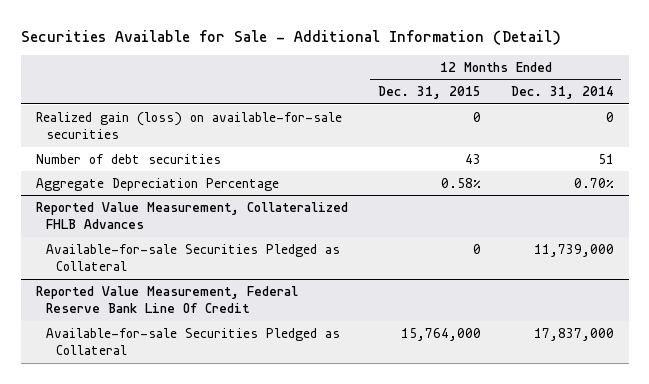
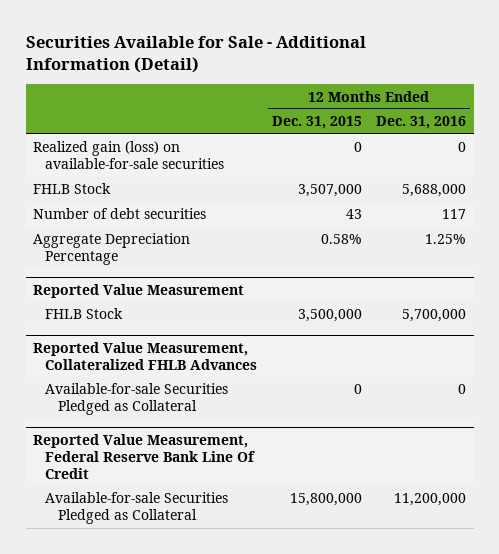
[510,86,614,100] Dec. 31, 2014 -> none
none -> [376,116,467,130] Dec. 31, 2016
none -> [33,183,112,195] FHLB Stock
none -> [33,283,245,298] Reported Value Measurement
none -> [45,308,124,320] FHLB Stock
[400,327,481,341] 15,764,000 -> [289,493,362,507] 15,800,000

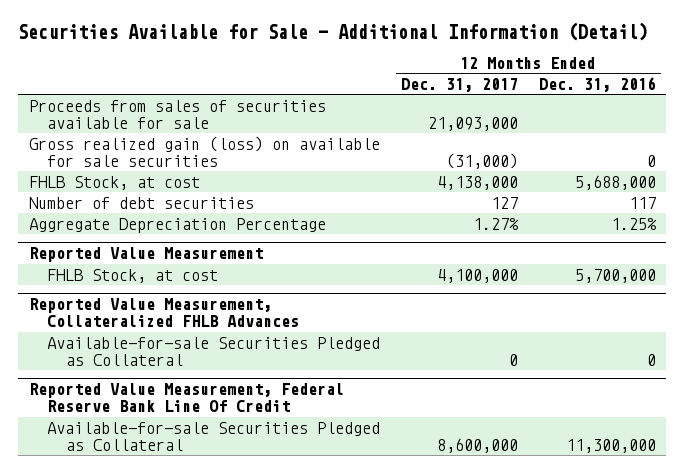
[271,116,362,130] Dec. 31, 2015 -> none
none -> [401,77,519,92] Dec. 31, 2017
none -> [28,99,326,129] Proceeds from sales of securities available for sale
[33,141,225,170] Realized gain (loss) on available-for-sale securities -> [28,135,380,167] Gross realized gain (loss) on available for sale securities
[33,183,112,195] FHLB Stock -> [28,175,200,190] FHLB Stock, at cost
[45,308,124,320] FHLB Stock -> [47,268,219,283] FHLB Stock, at cost
[394,493,467,507] 11,200,000 -> [565,438,656,453] 11,300,000

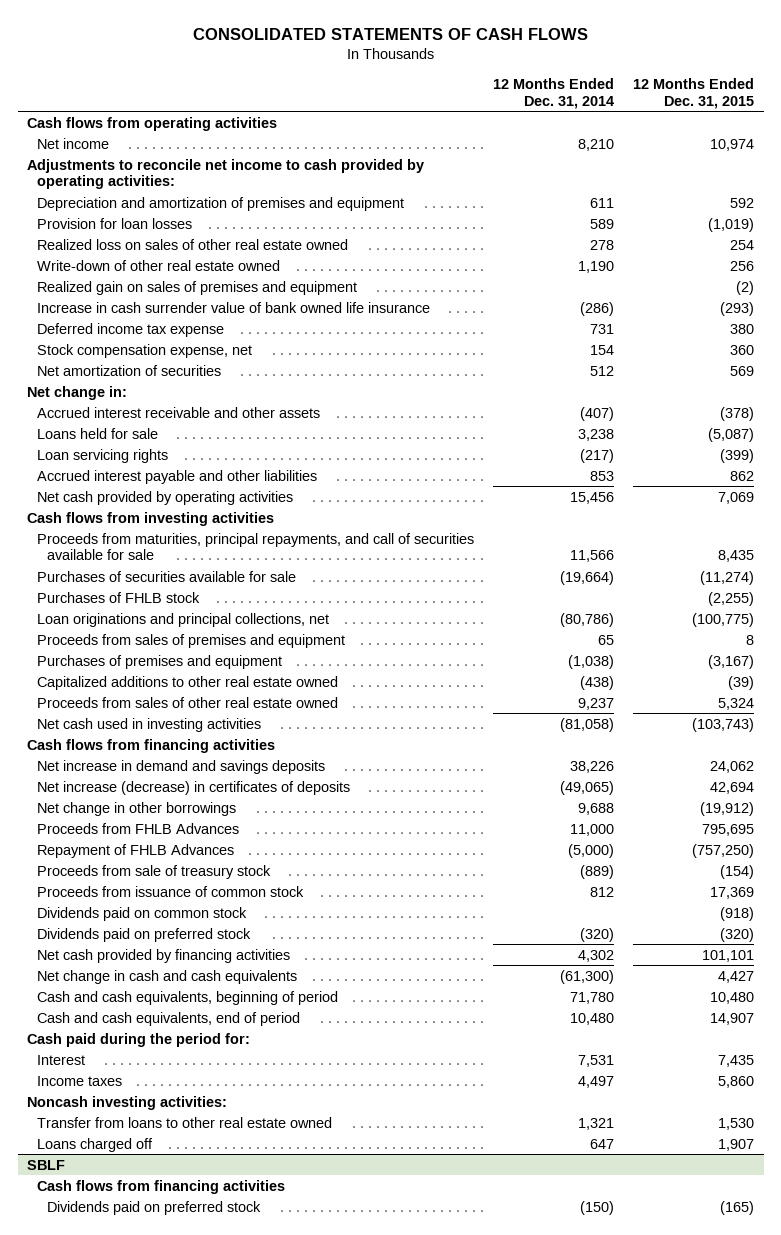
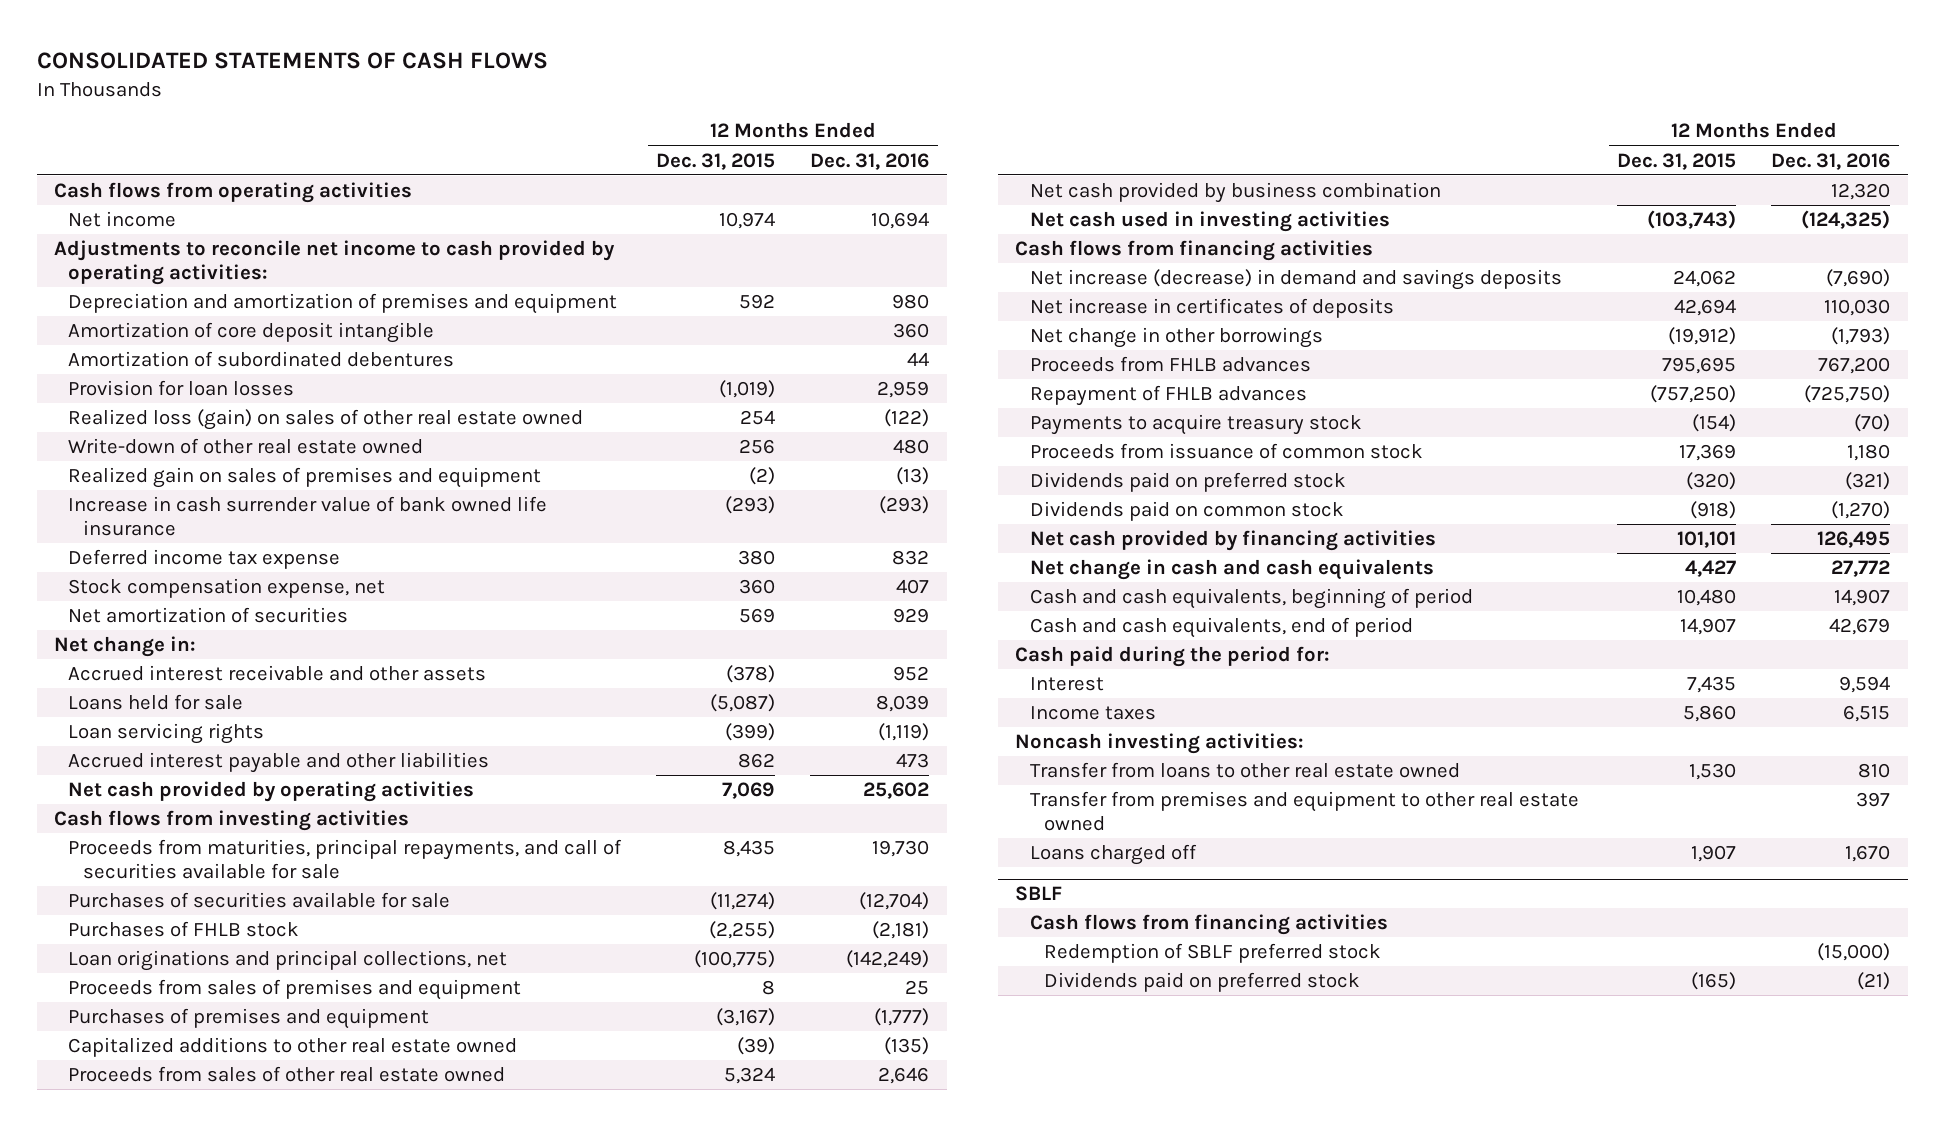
[493,78,615,109] 12 Months Ended Dec. 31, 2014 -> none
none -> [810,152,930,170] Dec. 31, 2016
none -> [68,322,435,344] Amortization of core deposit intangible
none -> [68,351,455,368] Amortization of subordinated debentures
[37,238,349,250] Realized loss on sales of other real estate owned -> [68,409,584,431] Realized loss (gain) on sales of other real estate owned
none -> [1029,182,1441,204] Net cash provided by business combination
[37,759,326,774] Net increase in demand and savings deposits -> [1029,269,1562,291] Net increase (decrease) in demand and savings deposits
[37,780,351,795] Net increase (decrease) in certificates of deposits -> [1029,298,1394,319] Net increase in certificates of deposits
[37,822,240,834] Proceeds from FHLB Advances -> [1029,356,1311,373] Proceeds from FHLB advances
[37,843,235,858] Repayment of FHLB Advances -> [1029,385,1307,407] Repayment of FHLB advances
[37,864,272,879] Proceeds from sale of treasury stock -> [1029,414,1362,436] Payments to acquire treasury stock
[37,906,248,921] Dividends paid on common stock -> [1029,501,1344,522] Dividends paid on common stock
none -> [1029,791,1579,832] Transfer from premises and equipment to other real estate owned
none -> [1043,943,1381,964] Redemption of SBLF preferred stock

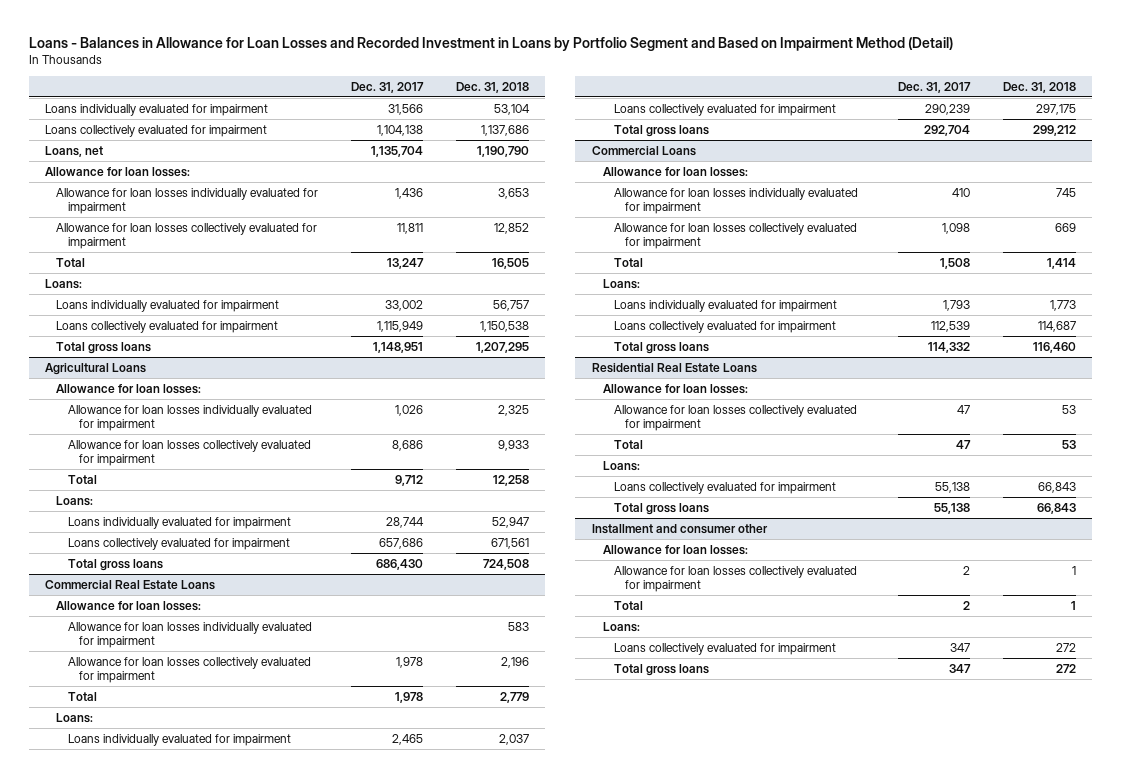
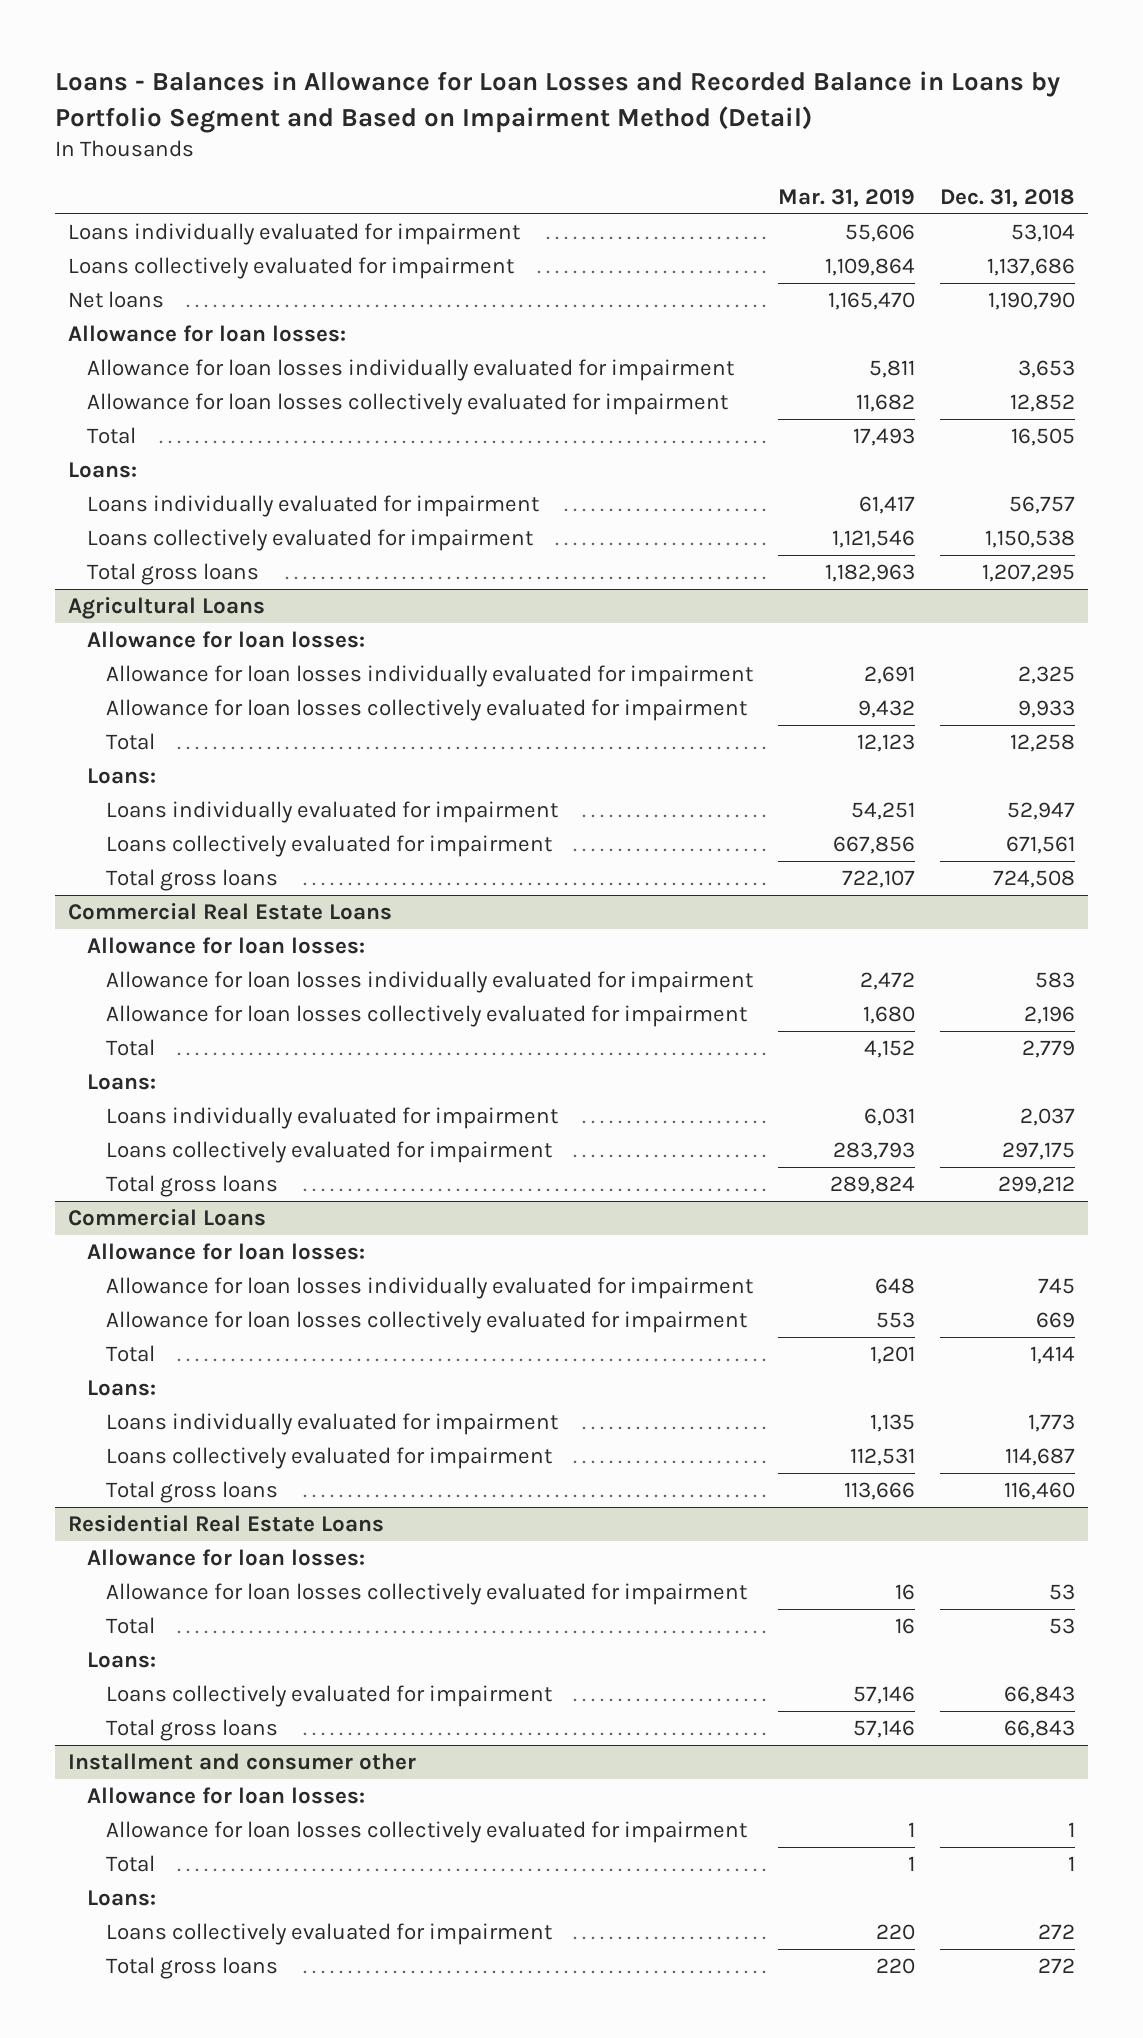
[28,36,953,51] Loans - Balances in Allowance for Loan Losses and Recorded Investment in Loans by Portfolio Segment and Based on Impairment Method (Detail) -> [55,71,1061,133] Loans - Balances in Allowance for Loan Losses and Recorded Balance in Loans by Portfolio Segment and Based on Impairment Method (Detail)
[351,81,425,93] Dec. 31, 2017 -> none
none -> [778,188,916,208] Mar. 31, 2019
[45,145,104,157] Loans, net -> [67,291,164,309] Net loans

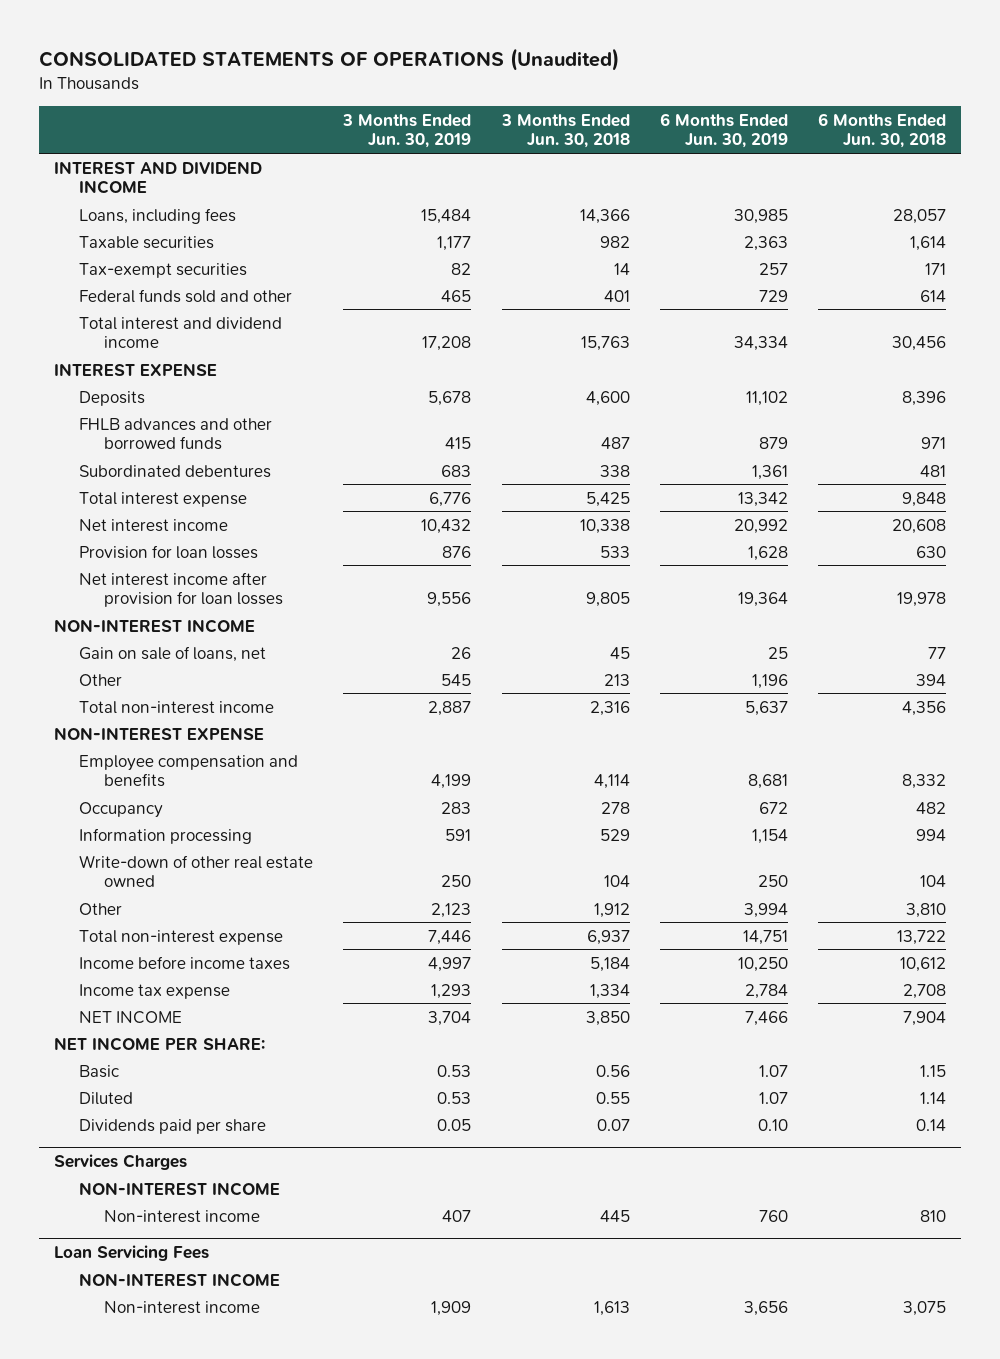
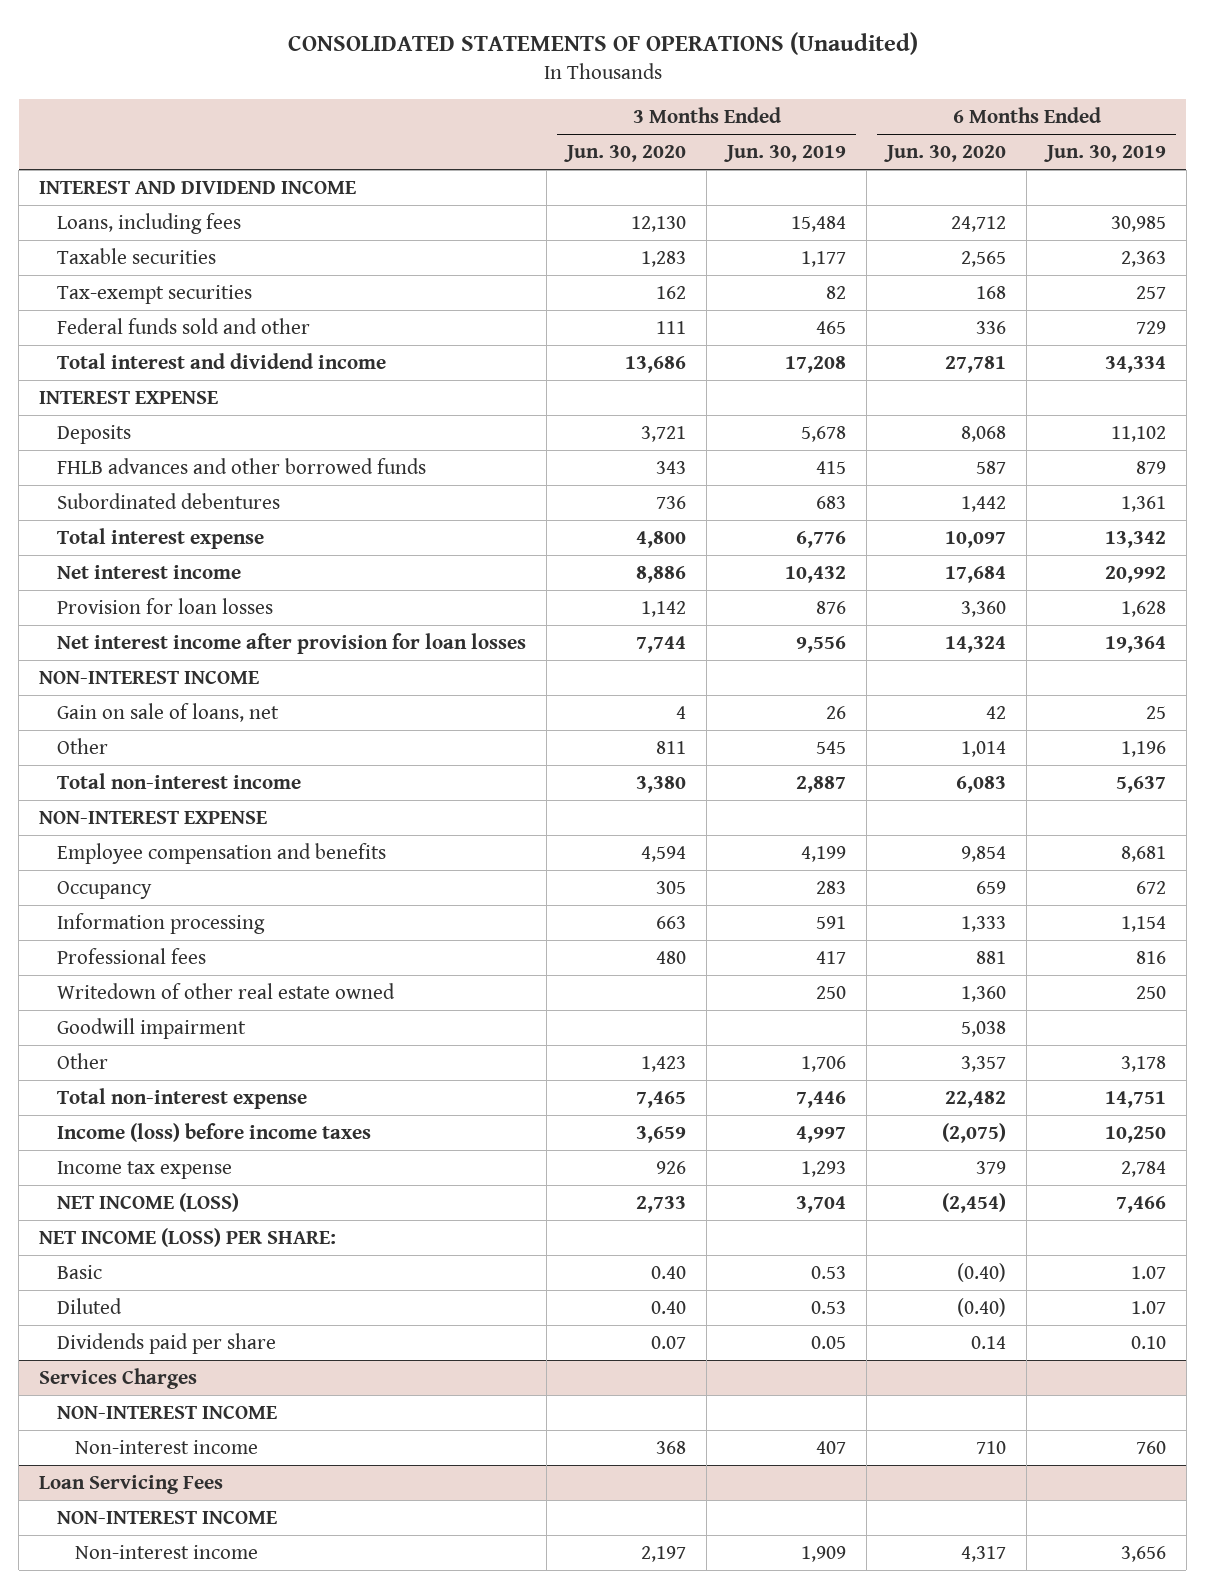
[500,113,630,149] 3 Months Ended Jun. 30, 2018 -> none
[818,112,947,149] 6 Months Ended Jun. 30, 2018 -> none
none -> [564,145,687,163] Jun. 30, 2020
none -> [884,145,1007,163] Jun. 30, 2020
none -> [57,947,207,964] Professional fees
[78,854,313,888] Write-down of other real estate owned -> [57,982,396,999] Writedown of other real estate owned
none -> [57,1017,247,1039] Goodwill impairment
[431,902,472,918] 2,123 -> [801,1055,847,1072] 1,706
[743,902,788,918] 3,994 -> [1120,1055,1166,1072] 3,178
[78,955,290,970] Income before income taxes -> [57,1122,372,1142] Income (loss) before income taxes
[78,1010,182,1024] NET INCOME -> [57,1192,240,1212] NET INCOME (LOSS)
[53,1036,265,1051] NET INCOME PER SHARE: -> [39,1227,337,1247] NET INCOME (LOSS) PER SHARE:

